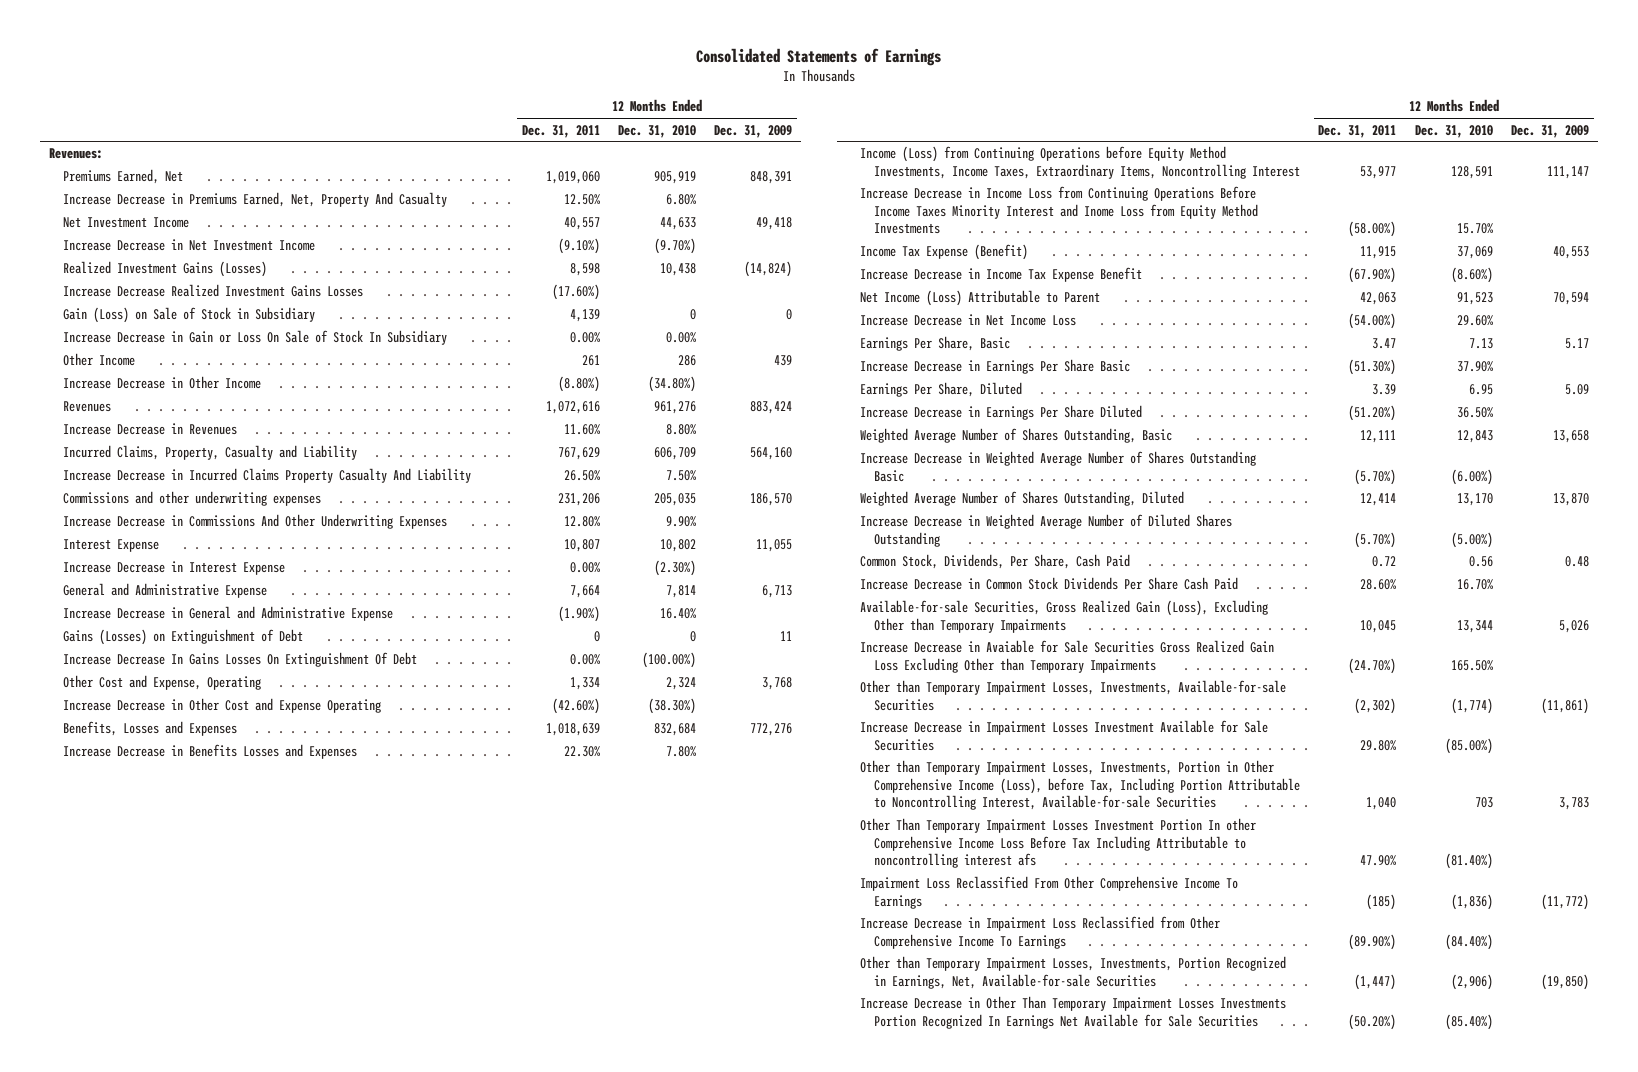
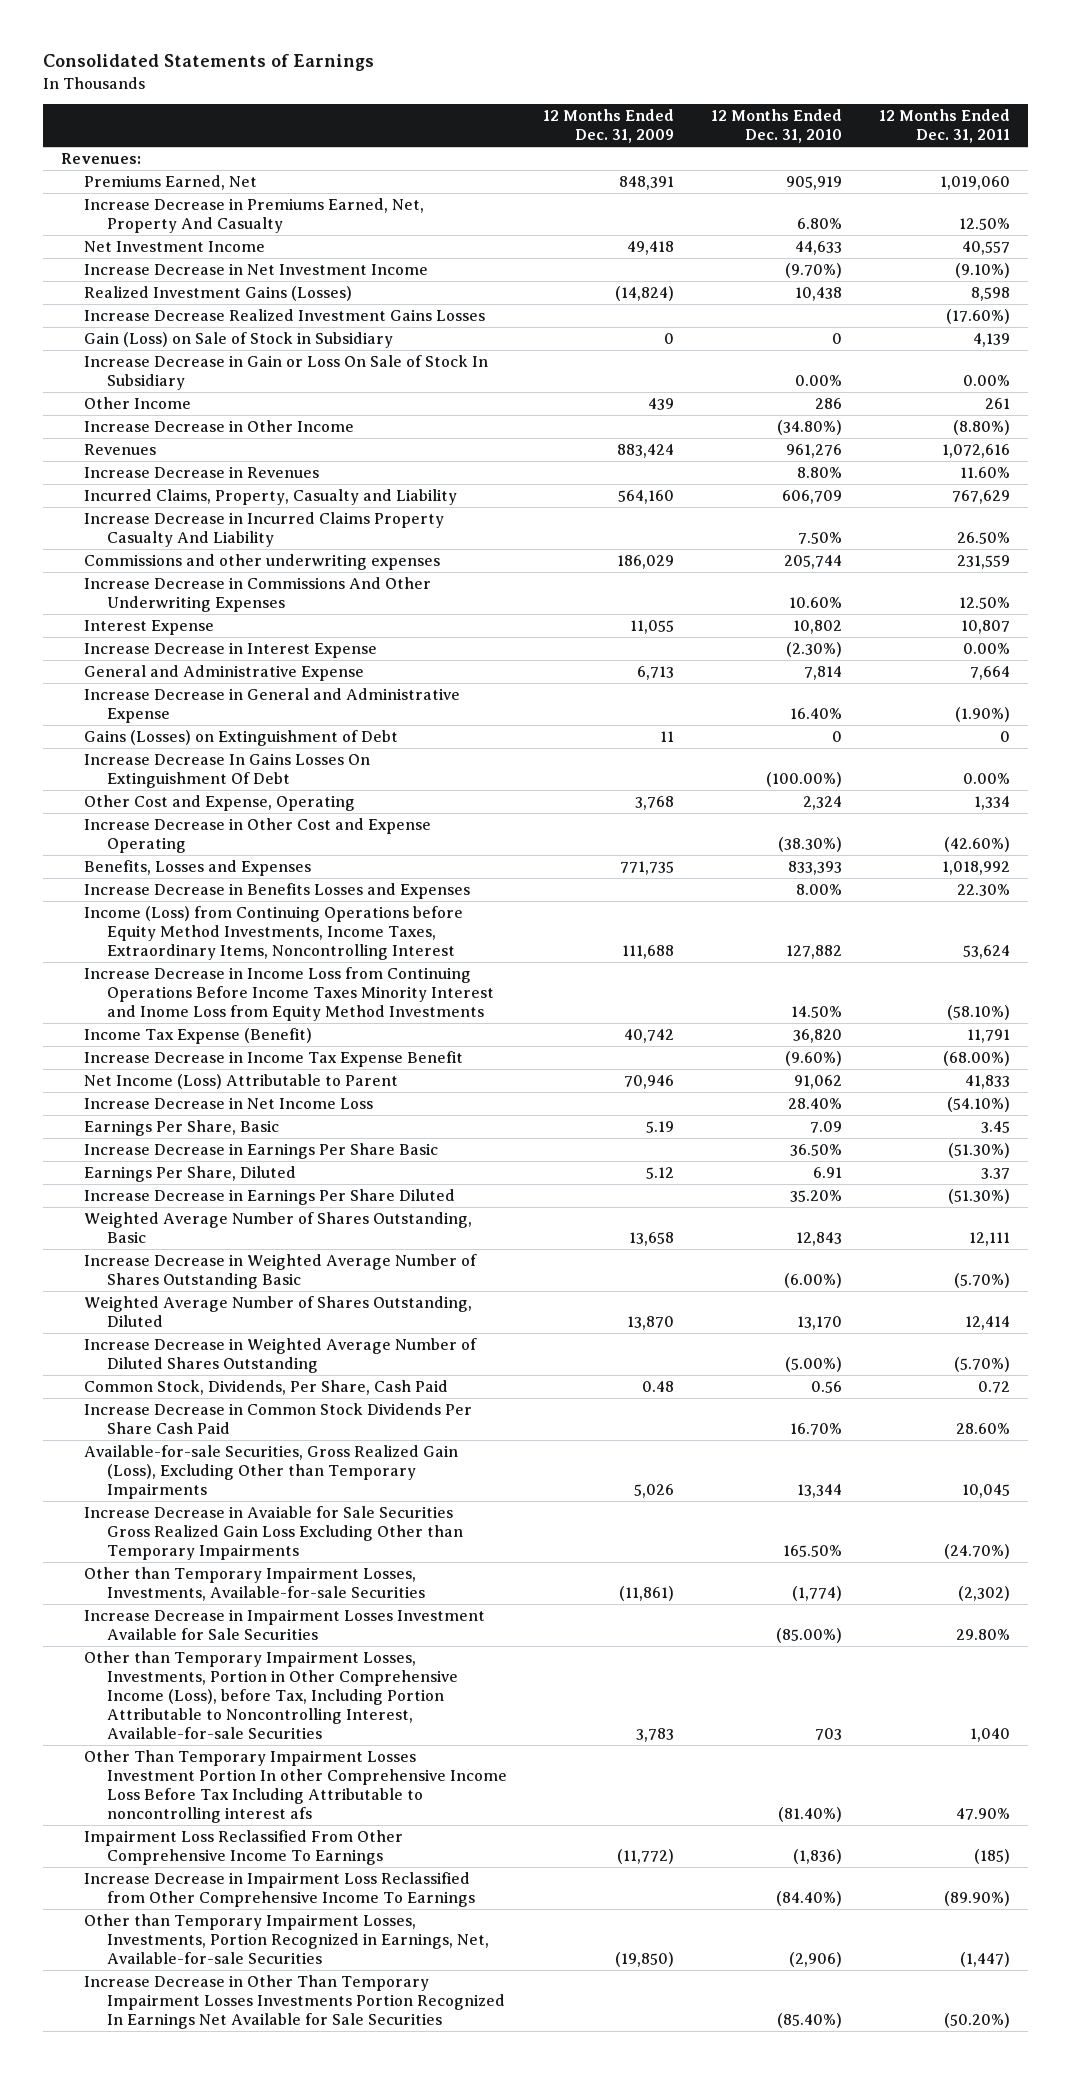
[557,493,600,507] 231,206 -> [956,554,1010,569] 231,559
[653,493,696,507] 205,035 -> [783,554,842,569] 205,744
[750,493,793,507] 186,570 -> [617,554,675,569] 186,029
[563,516,600,528] 12.80% -> [958,596,1010,609] 12.50%
[665,516,696,528] 9.90% -> [788,596,842,608] 10.60%
[545,723,600,737] 1,018,639 -> [941,860,1010,875] 1,018,992
[653,723,696,737] 832,684 -> [787,860,842,875] 833,393
[750,723,793,737] 772,276 -> [620,860,675,875] 771,735
[665,746,696,758] 7.80% -> [795,883,842,895] 8.00%
[1360,165,1397,179] 53,977 -> [962,944,1010,959] 53,624
[1450,165,1493,179] 128,591 -> [785,944,842,959] 127,882
[1547,165,1590,179] 111,147 -> [622,944,675,959] 111,688
[1348,221,1397,238] (58.00%) -> [946,1004,1010,1020] (58.10%)
[1456,223,1493,235] 15.70% -> [790,1005,842,1018] 14.50%
[1360,246,1397,260] 11,915 -> [966,1028,1010,1043] 11,791
[1456,246,1493,260] 37,069 -> [792,1028,842,1043] 36,820
[1553,246,1590,260] 40,553 -> [624,1028,675,1043] 40,742
[1348,267,1397,284] (67.90%) -> [942,1050,1010,1066] (68.00%)
[1450,267,1493,284] (8.60%) -> [784,1050,842,1066] (9.60%)
[1360,292,1397,306] 42,063 -> [964,1074,1010,1089] 41,833
[1456,292,1493,306] 91,523 -> [793,1074,842,1089] 91,062
[1553,292,1590,306] 70,594 -> [624,1074,675,1089] 70,946
[1348,313,1397,330] (54.00%) -> [946,1096,1010,1112] (54.10%)
[1456,315,1493,327] 29.60% -> [787,1097,842,1109] 28.40%
[1372,338,1397,350] 3.47 -> [980,1120,1010,1133] 3.45
[1468,338,1493,350] 7.13 -> [809,1120,842,1133] 7.09
[1565,338,1590,350] 5.17 -> [646,1120,675,1133] 5.19
[1456,361,1493,373] 37.90% -> [789,1143,842,1156] 36.50%
[1372,384,1397,396] 3.39 -> [980,1167,1010,1179] 3.37
[1468,384,1493,396] 6.95 -> [812,1166,842,1178] 6.91
[1565,384,1590,396] 5.09 -> [646,1166,675,1179] 5.12
[1348,405,1397,422] (51.20%) -> [947,1188,1010,1204] (51.30%)
[1456,407,1493,419] 36.50% -> [789,1189,842,1202] 35.20%

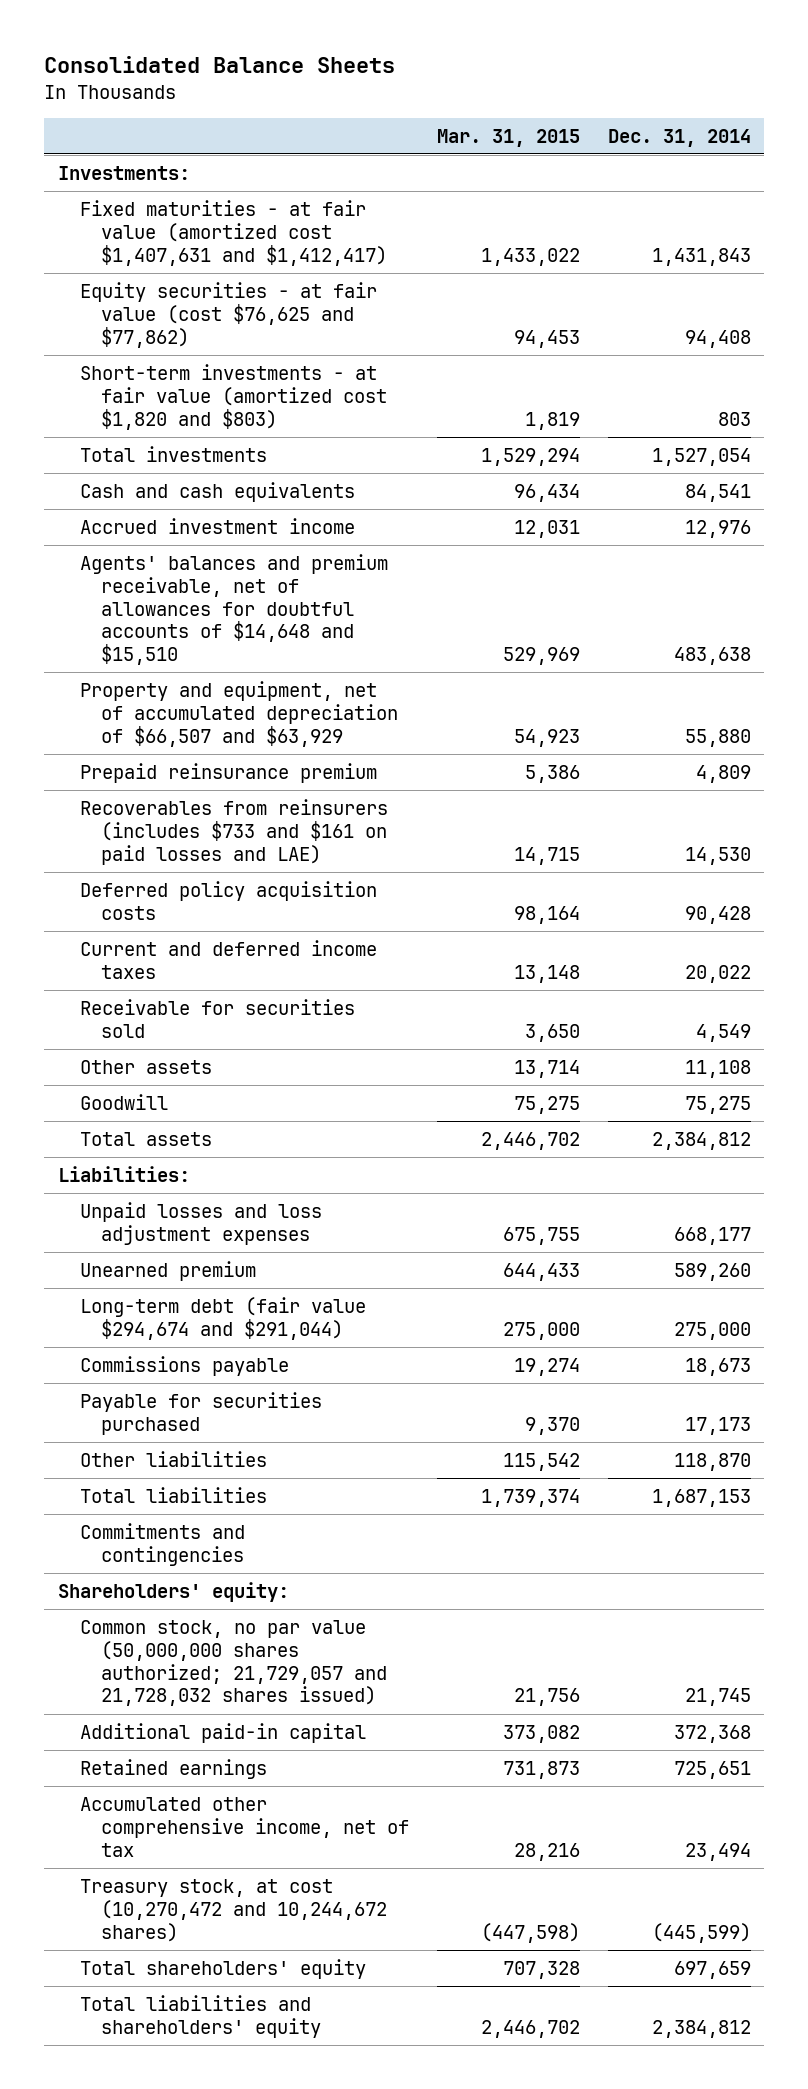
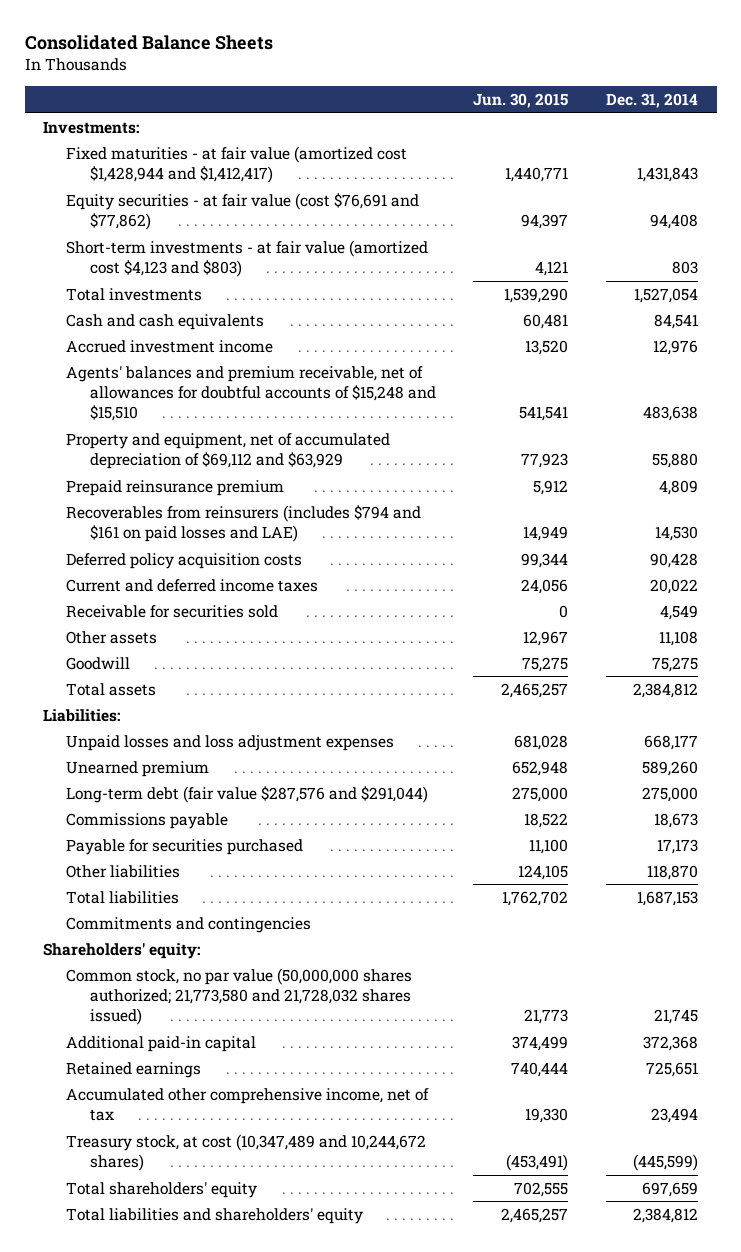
[437,128,581,147] Mar. 31, 2015 -> none
none -> [473,92,569,108] Jun. 30, 2015
[79,199,388,266] Fixed maturities - at fair value (amortized cost $1,407,631 and $1,412,417) -> [66,145,408,184] Fixed maturities - at fair value (amortized cost $1,428,944 and $1,412,417)
[79,281,377,348] Equity securities - at fair value (cost $76,625 and $77,862) -> [66,192,420,231] Equity securities - at fair value (cost $76,691 and $77,862)
[79,363,388,430] Short-term investments - at fair value (amortized cost $1,820 and $803) -> [66,239,429,278] Short-term investments - at fair value (amortized cost $4,123 and $803)
[79,553,388,666] Agents' balances and premium receivable, net of allowances for doubtful accounts of $14,648 and $15,510 -> [66,365,436,422] Agents' balances and premium receivable, net of allowances for doubtful accounts of $15,248 and $15,510
[79,680,399,747] Property and equipment, net of accumulated depreciation of $66,507 and $63,929 -> [66,432,391,470] Property and equipment, net of accumulated depreciation of $69,112 and $63,929
[79,798,388,865] Recoverables from reinsurers (includes $733 and $161 on paid losses and LAE) -> [66,504,422,543] Recoverables from reinsurers (includes $794 and $161 on paid losses and LAE)
[79,1296,366,1340] Long-term debt (fair value $294,674 and $291,044) -> [66,785,429,803] Long-term debt (fair value $287,576 and $291,044)
[79,1619,388,1707] Common stock, no par value (50,000,000 shares authorized; 21,729,057 and 21,728,032 shares issued) -> [66,967,413,1026] Common stock, no par value (50,000,000 shares authorized; 21,773,580 and 21,728,032 shares issued)
[79,1878,388,1942] Treasury stock, at cost (10,270,472 and 10,244,672 shares) -> [66,1133,427,1172] Treasury stock, at cost (10,347,489 and 10,244,672 shares)

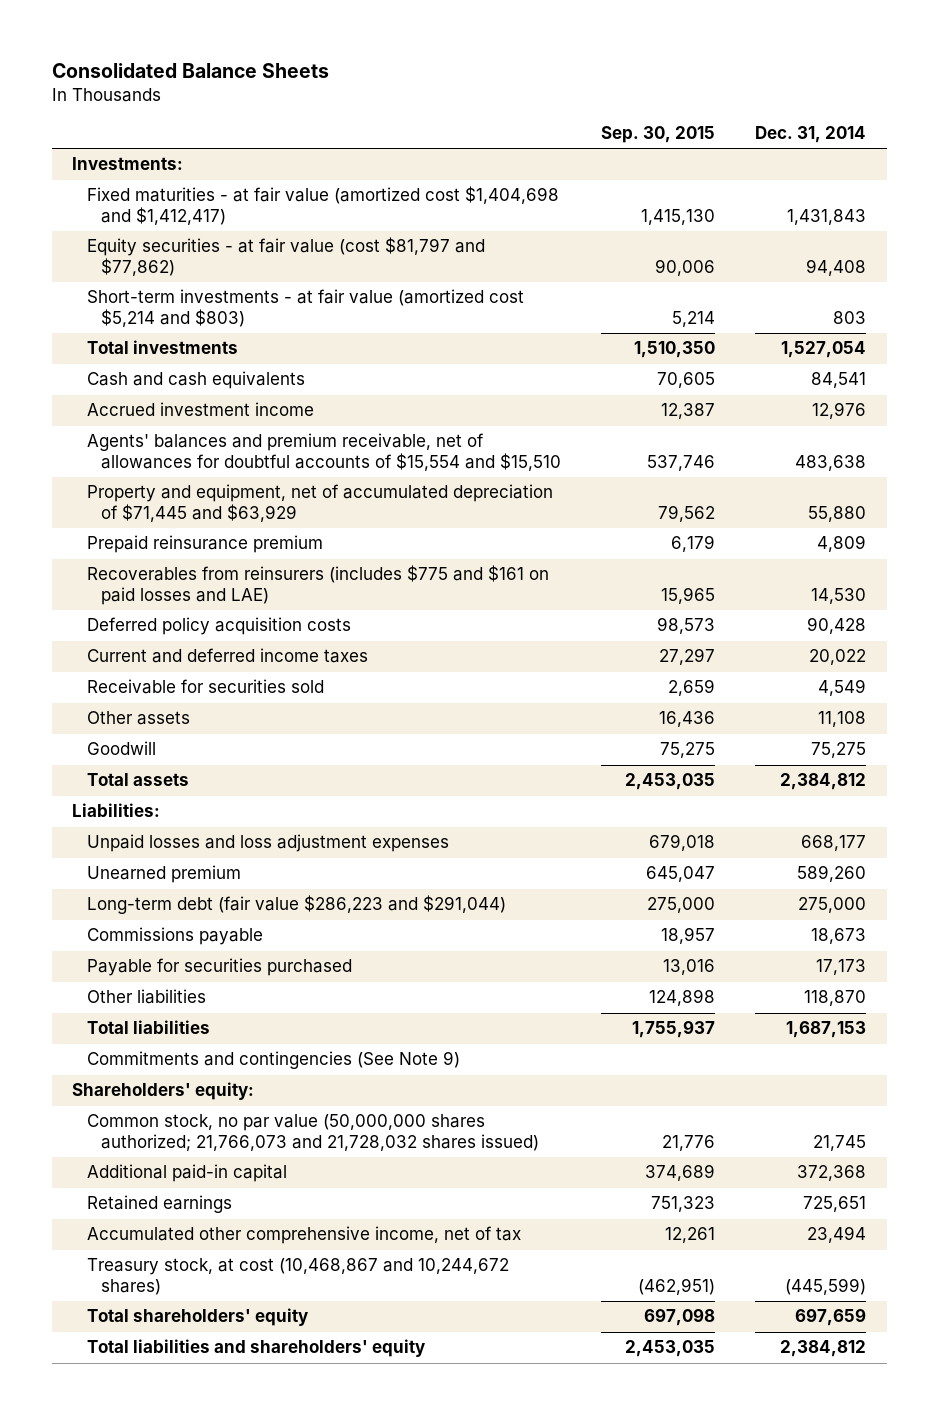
[473,92,569,108] Jun. 30, 2015 -> none
none -> [601,126,716,144] Sep. 30, 2015
[66,145,408,184] Fixed maturities - at fair value (amortized cost $1,428,944 and $1,412,417) -> [86,186,559,226] Fixed maturities - at fair value (amortized cost $1,404,698 and $1,412,417)
[66,192,420,231] Equity securities - at fair value (cost $76,691 and $77,862) -> [86,237,485,277] Equity securities - at fair value (cost $81,797 and $77,862)
[66,239,429,278] Short-term investments - at fair value (amortized cost $4,123 and $803) -> [86,289,524,328] Short-term investments - at fair value (amortized cost $5,214 and $803)
[66,365,436,422] Agents' balances and premium receivable, net of allowances for doubtful accounts of $15,248 and $15,510 -> [86,433,562,472] Agents' balances and premium receivable, net of allowances for doubtful accounts of $15,554 and $15,510
[66,432,391,470] Property and equipment, net of accumulated depreciation of $69,112 and $63,929 -> [86,484,553,523] Property and equipment, net of accumulated depreciation of $71,445 and $63,929
[66,504,422,543] Recoverables from reinsurers (includes $794 and $161 on paid losses and LAE) -> [86,565,549,606] Recoverables from reinsurers (includes $775 and $161 on paid losses and LAE)
[66,785,429,803] Long-term debt (fair value $287,576 and $291,044) -> [86,895,506,915] Long-term debt (fair value $286,223 and $291,044)
[66,916,312,933] Commitments and contingencies -> [86,1051,460,1070] Commitments and contingencies (See Note 9)
[66,967,413,1026] Common stock, no par value (50,000,000 shares authorized; 21,773,580 and 21,728,032 shares issued) -> [86,1114,540,1152] Common stock, no par value (50,000,000 shares authorized; 21,766,073 and 21,728,032 shares issued)
[66,1133,427,1172] Treasury stock, at cost (10,347,489 and 10,244,672 shares) -> [86,1258,509,1296] Treasury stock, at cost (10,468,867 and 10,244,672 shares)

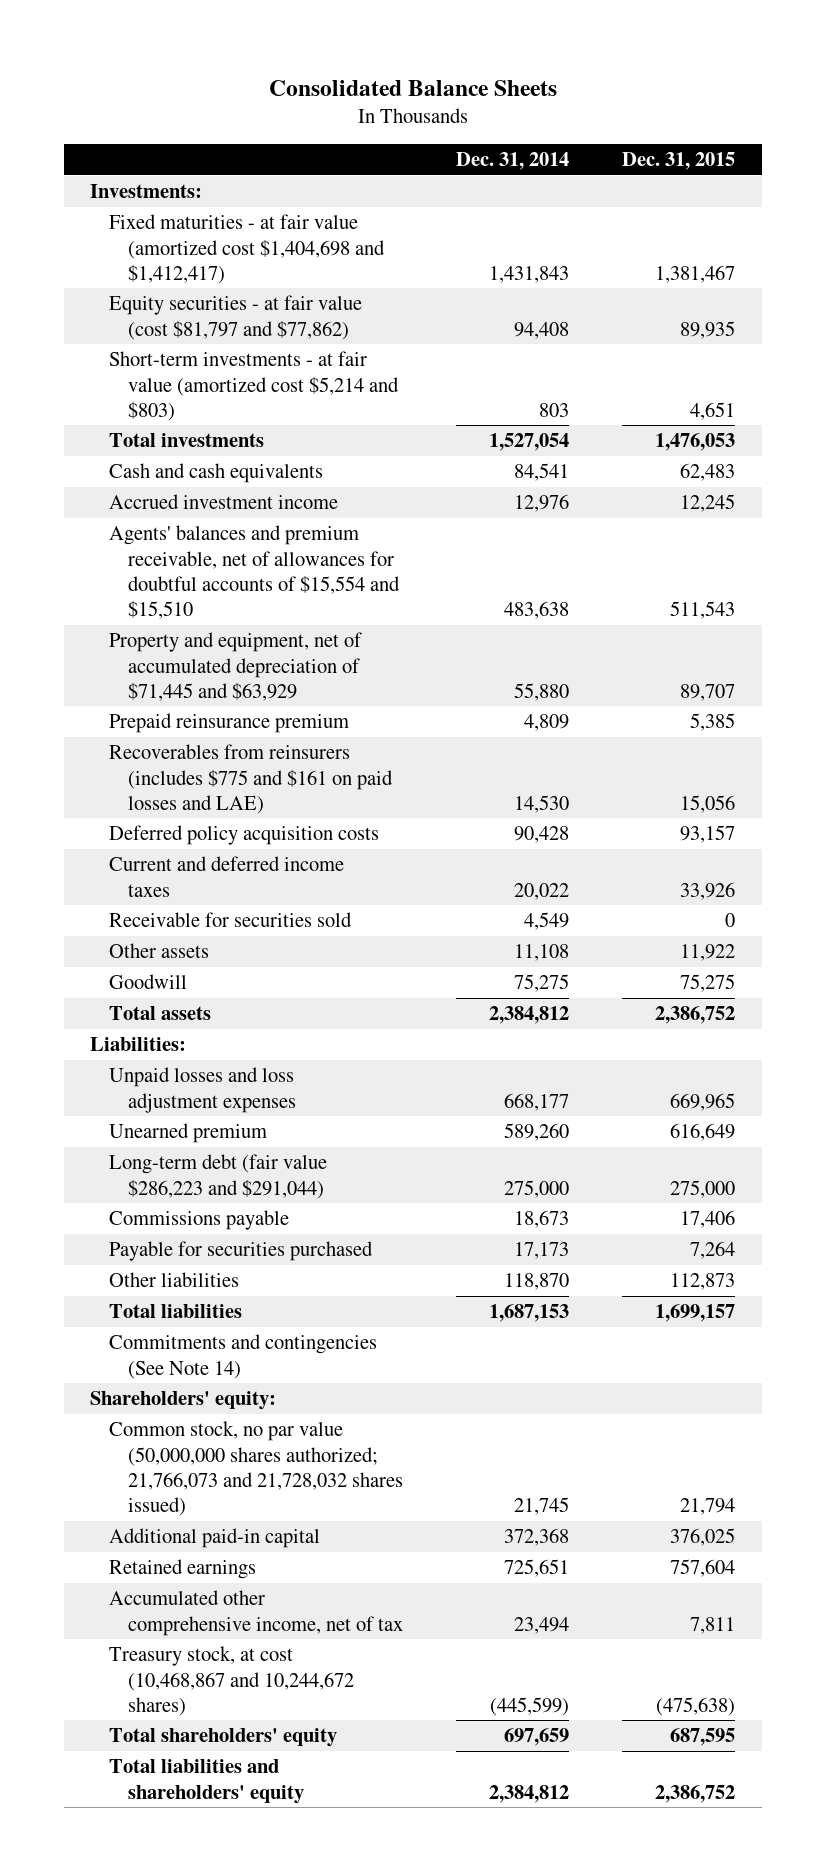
[601,126,716,144] Sep. 30, 2015 -> none
none -> [622,152,736,171] Dec. 31, 2015
[86,1051,460,1070] Commitments and contingencies (See Note 9) -> [109,1334,378,1379] Commitments and contingencies (See Note 14)

